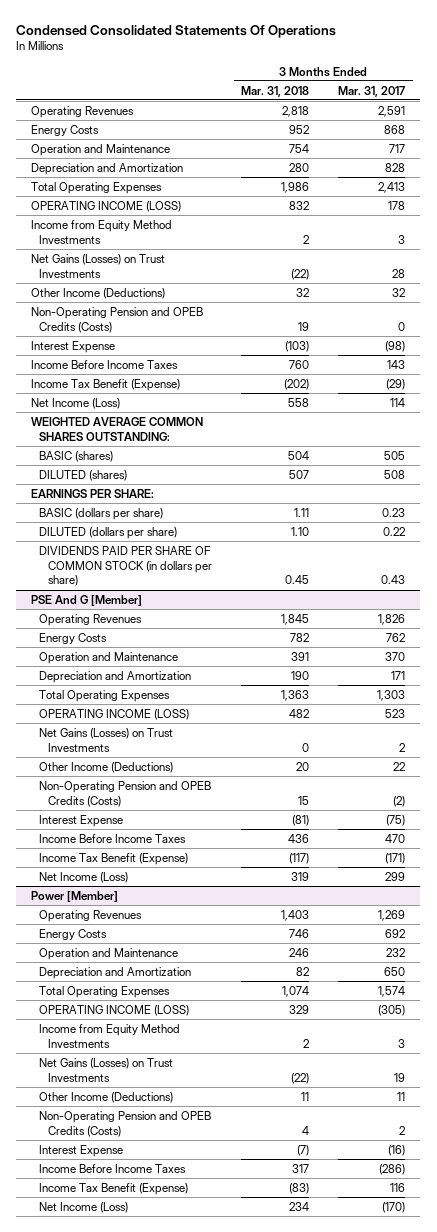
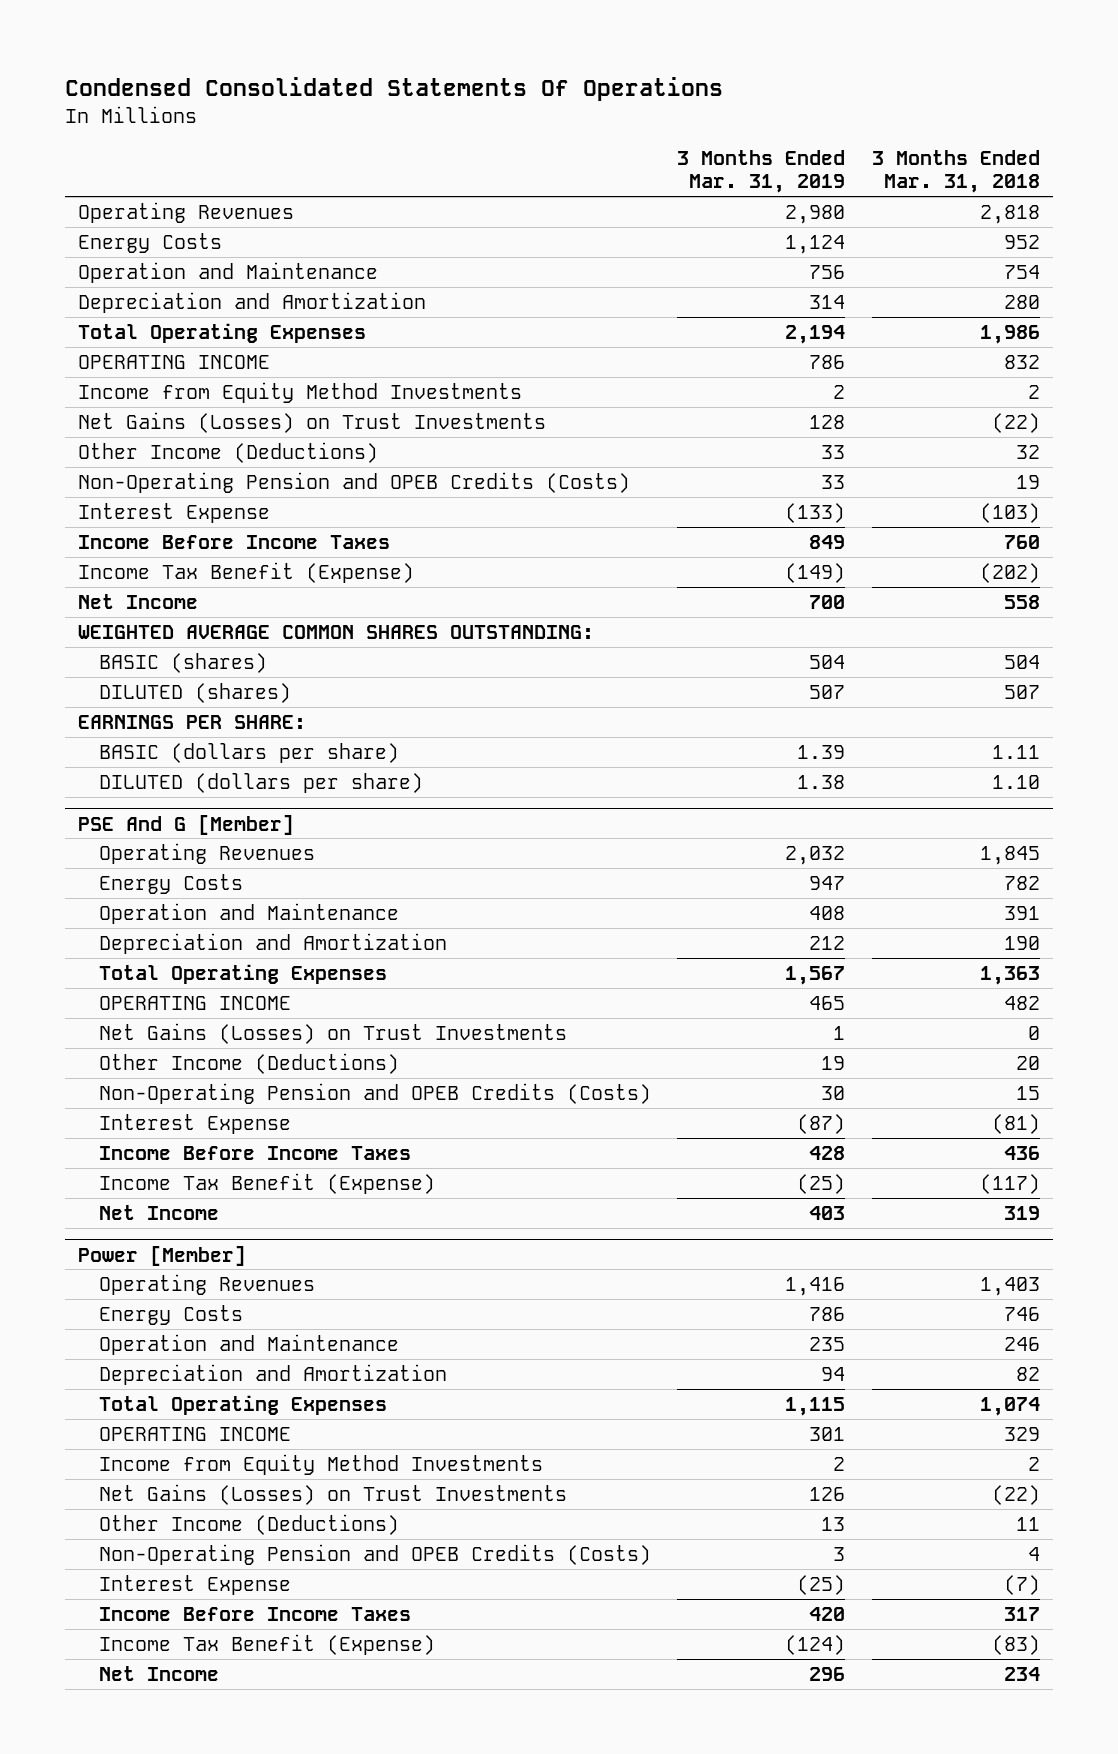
[338,85,406,97] Mar. 31, 2017 -> none
none -> [677,149,846,194] 3 Months Ended Mar. 31, 2019
[31,200,182,212] OPERATING INCOME (LOSS) -> [78,354,271,369] OPERATING INCOME
[31,397,121,409] Net Income (Loss) -> [78,593,199,609] Net Income
[39,545,212,587] DIVIDENDS PAID PER SHARE OF COMMON STOCK (in dollars per share) -> none
[39,708,190,720] OPERATING INCOME (LOSS) -> [99,995,292,1010] OPERATING INCOME
[39,871,129,883] Net Income (Loss) -> [99,1204,220,1220] Net Income
[39,1004,190,1016] OPERATING INCOME (LOSS) -> [99,1426,292,1441] OPERATING INCOME
[39,1201,129,1213] Net Income (Loss) -> [99,1665,220,1681] Net Income

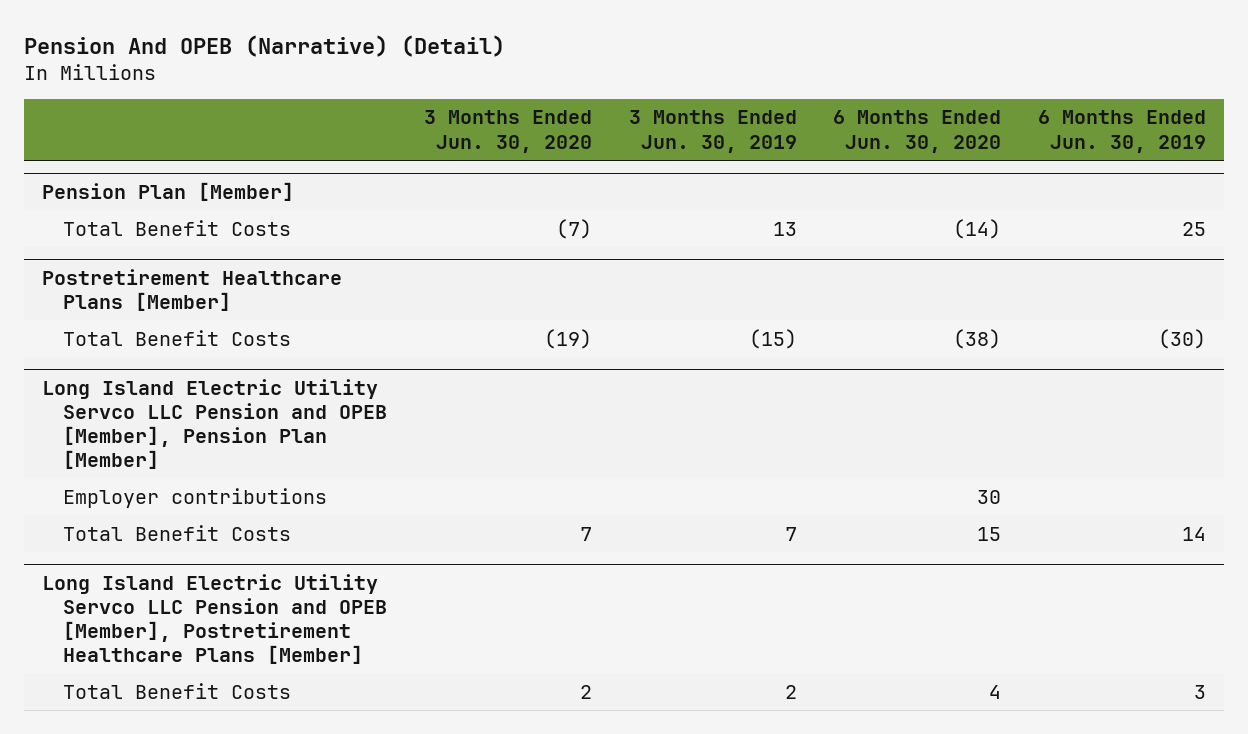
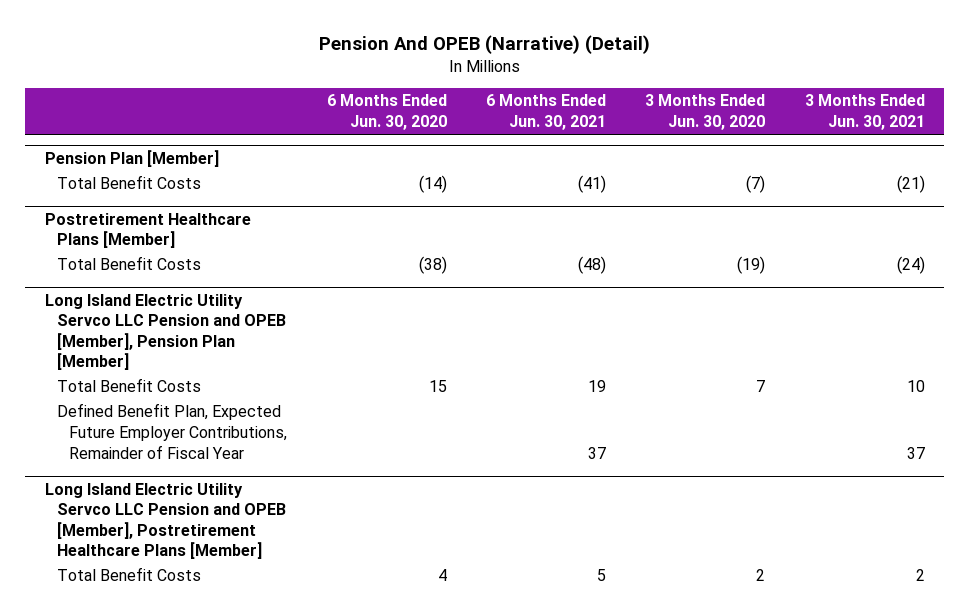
[628,110,797,153] 3 Months Ended Jun. 30, 2019 -> none
[1037,110,1206,153] 6 Months Ended Jun. 30, 2019 -> none
none -> [485,94,606,131] 6 Months Ended Jun. 30, 2021
none -> [804,94,925,131] 3 Months Ended Jun. 30, 2021
[63,487,328,508] Employer contributions -> none
none -> [57,403,288,459] Defined Benefit Plan, Expected Future Employer Contributions, Remainder of Fiscal Year

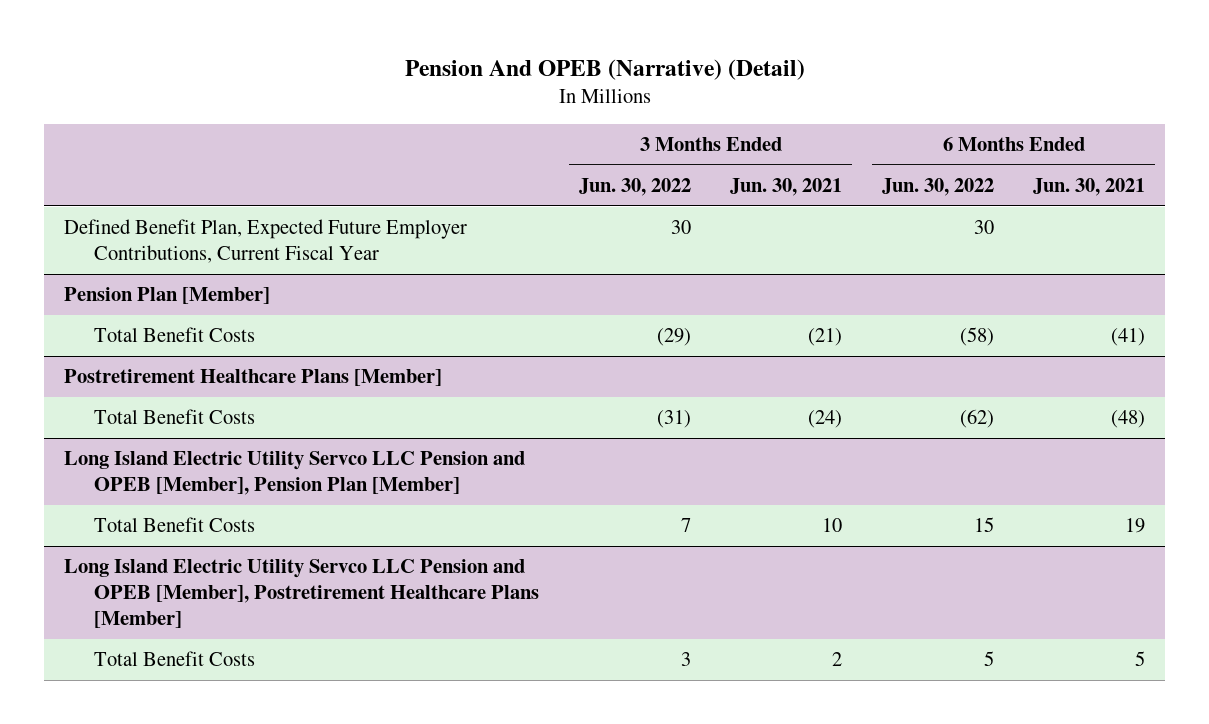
[326,94,447,131] 6 Months Ended Jun. 30, 2020 -> none
[645,94,766,131] 3 Months Ended Jun. 30, 2020 -> none
none -> [578,177,691,196] Jun. 30, 2022
none -> [881,177,994,196] Jun. 30, 2022
none -> [63,219,467,264] Defined Benefit Plan, Expected Future Employer Contributions, Current Fiscal Year
[57,403,288,459] Defined Benefit Plan, Expected Future Employer Contributions, Remainder of Fiscal Year -> none

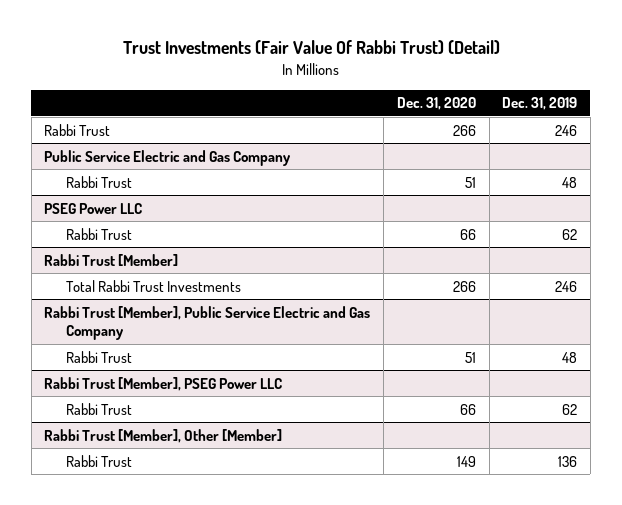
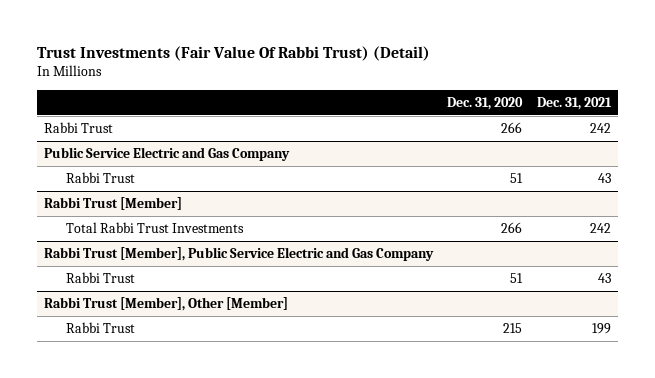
[502,97,578,111] Dec. 31, 2019 -> none
none -> [536,97,612,111] Dec. 31, 2021
[44,202,143,214] PSEG Power LLC -> none
[65,227,132,240] Rabbi Trust -> none
[44,376,283,391] Rabbi Trust [Member], PSEG Power LLC -> none
[65,402,132,415] Rabbi Trust -> none
[456,455,476,467] 149 -> [503,323,523,334] 215

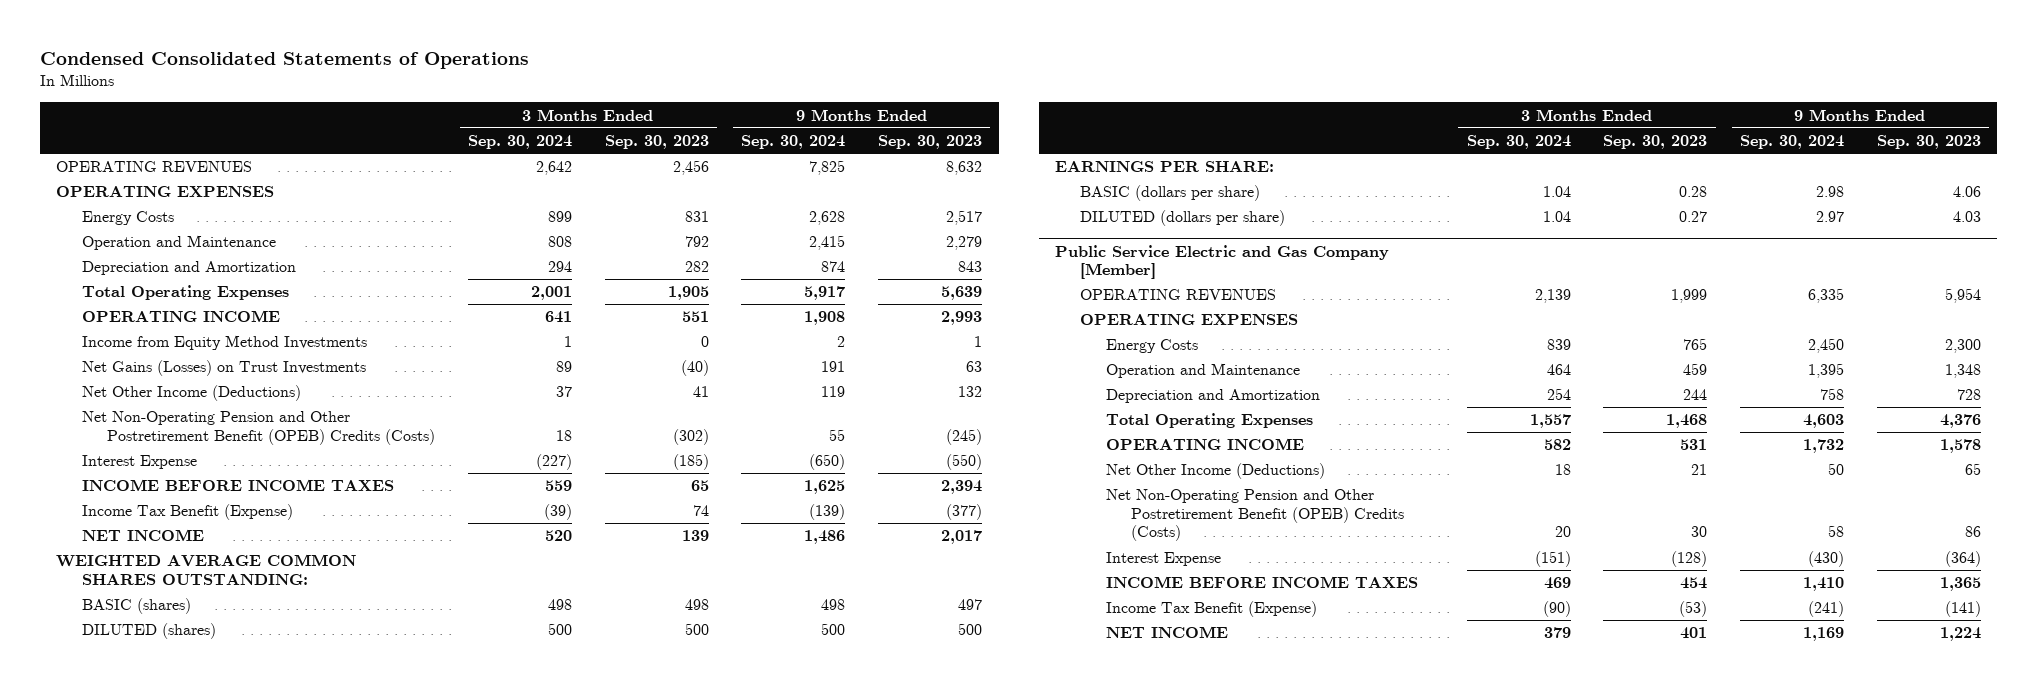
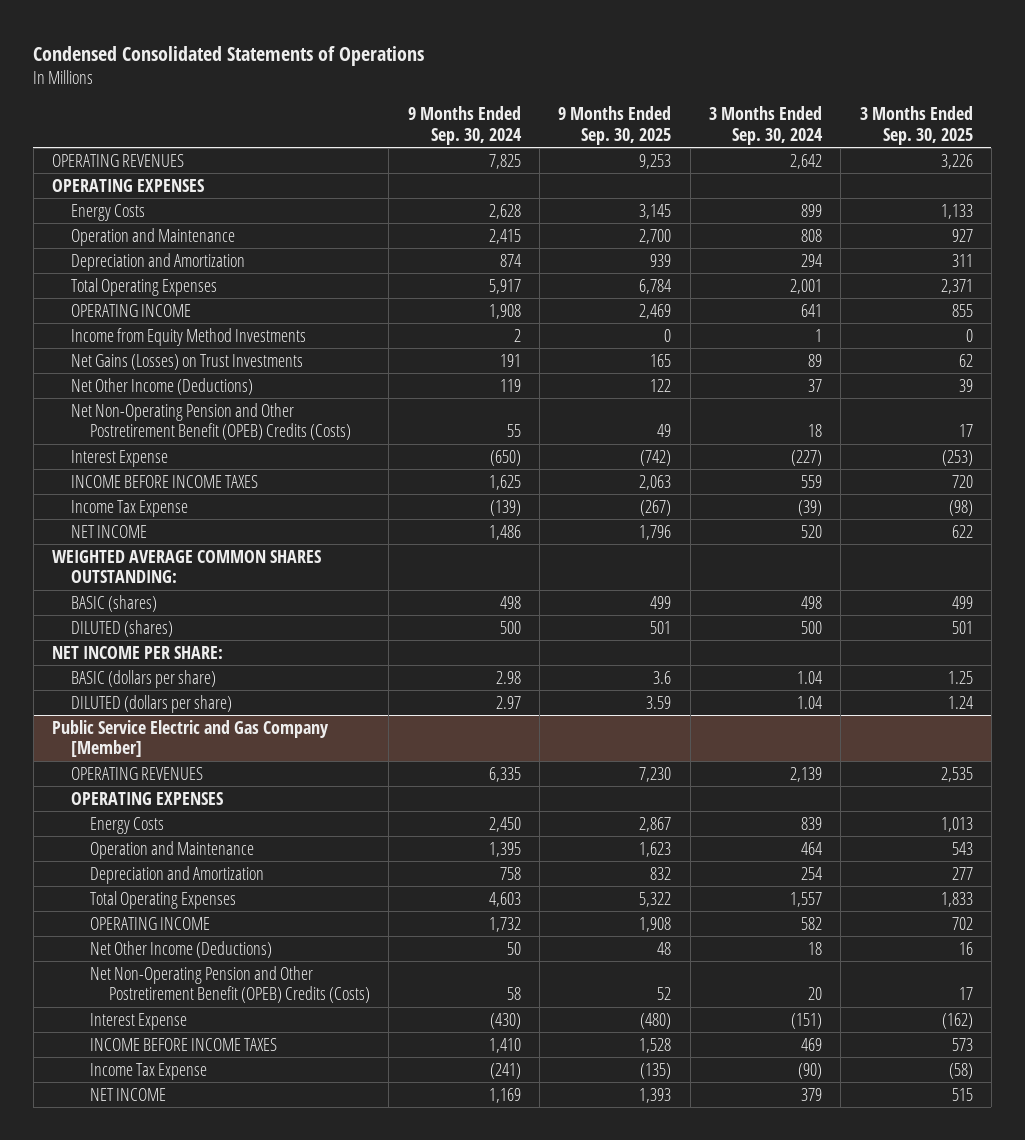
[604,135,709,150] Sep. 30, 2023 -> none
[878,135,983,150] Sep. 30, 2023 -> none
none -> [558,106,672,146] 9 Months Ended Sep. 30, 2025
none -> [859,106,973,146] 3 Months Ended Sep. 30, 2025
[81,504,293,521] Income Tax Benefit (Expense) -> [71,499,189,517] Income Tax Expense
[1054,161,1274,173] EARNINGS PER SHARE: -> [52,645,224,659] NET INCOME PER SHARE:
[1105,601,1317,618] Income Tax Benefit (Expense) -> [89,1062,207,1080] Income Tax Expense

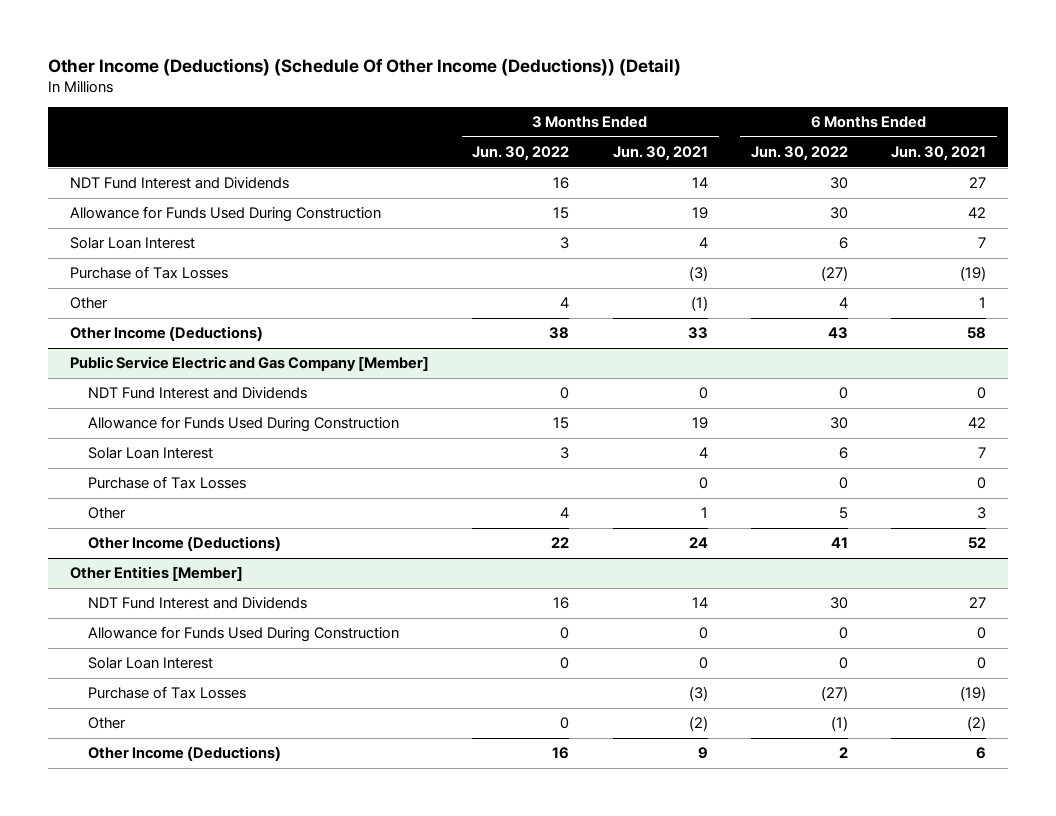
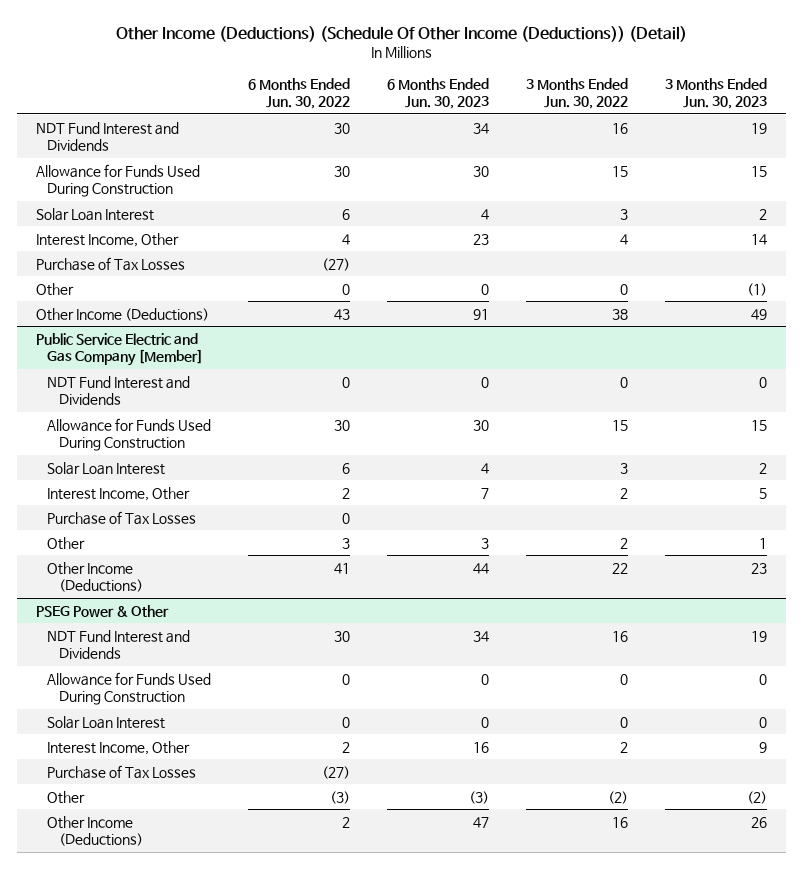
[612,146,708,162] Jun. 30, 2021 -> none
[891,146,987,162] Jun. 30, 2021 -> none
none -> [387,77,490,110] 6 Months Ended Jun. 30, 2023
none -> [665,77,768,110] 3 Months Ended Jun. 30, 2023
none -> [35,232,179,247] Interest Income, Other
[560,297,570,309] 4 -> [620,283,629,295] 0
[839,297,849,309] 4 -> [342,283,351,295] 0
none -> [47,486,191,501] Interest Income, Other
[560,507,570,519] 4 -> [620,537,629,549] 2
[839,507,849,520] 5 -> [342,537,351,549] 3
[70,566,244,582] Other Entities [Member] -> none
none -> [35,604,169,617] PSEG Power & Other
none -> [47,740,191,755] Interest Income, Other
[560,717,570,730] 0 -> [608,790,629,804] (2)
[831,716,849,732] (1) -> [330,790,351,804] (3)

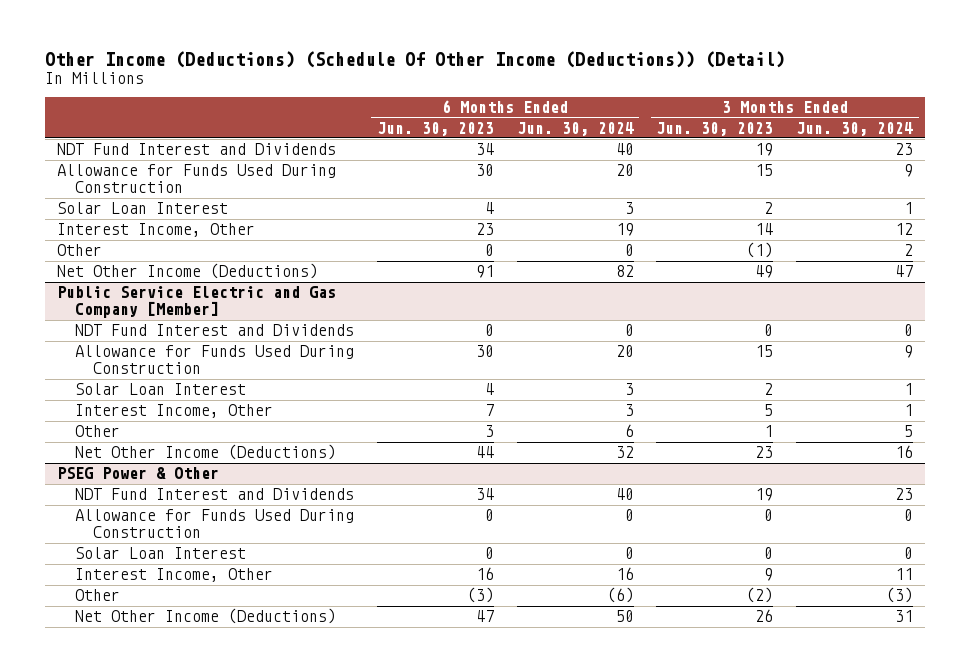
[248,77,351,110] 6 Months Ended Jun. 30, 2022 -> none
[526,77,629,110] 3 Months Ended Jun. 30, 2022 -> none
none -> [516,121,634,136] Jun. 30, 2024
none -> [796,121,914,136] Jun. 30, 2024
[35,256,185,271] Purchase of Tax Losses -> none
[35,307,209,321] Other Income (Deductions) -> [56,263,318,280] Net Other Income (Deductions)
[47,510,197,525] Purchase of Tax Losses -> none
[47,561,143,593] Other Income (Deductions) -> [74,444,336,461] Net Other Income (Deductions)
[47,764,197,779] Purchase of Tax Losses -> none
[47,815,143,847] Other Income (Deductions) -> [74,608,336,625] Net Other Income (Deductions)

